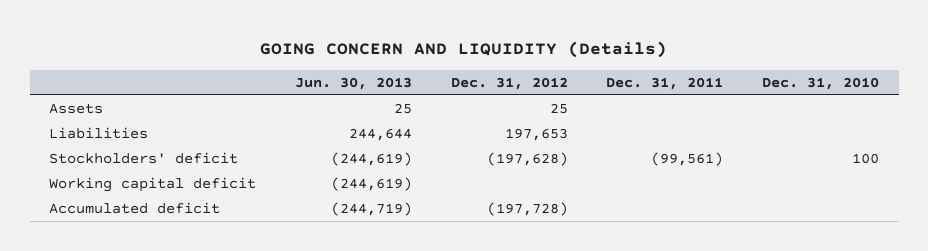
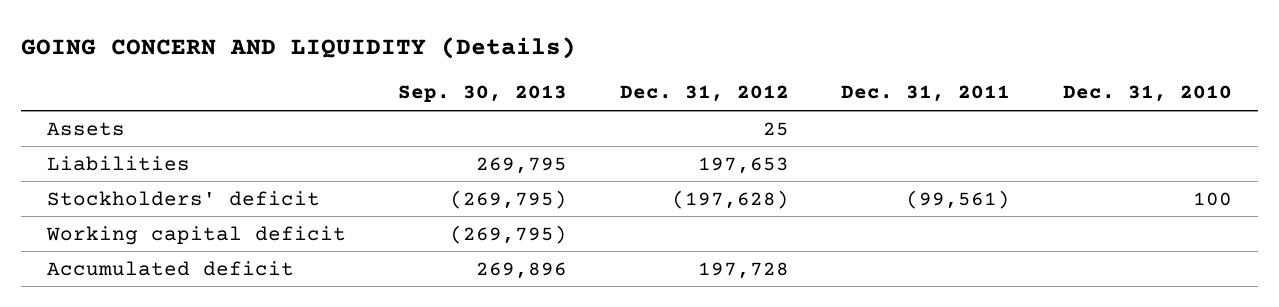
[294,76,412,90] Jun. 30, 2013 -> none
none -> [398,85,568,103] Sep. 30, 2013
[486,202,568,217] (197,728) -> [697,261,789,279] 197,728

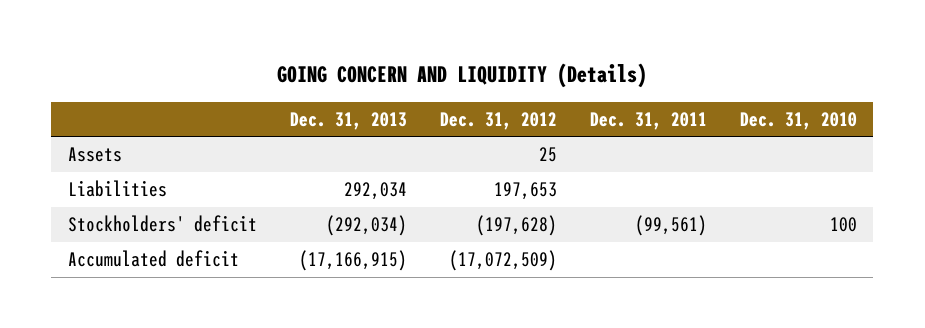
[398,85,568,103] Sep. 30, 2013 -> none
none -> [289,111,407,130] Dec. 31, 2013
[46,225,347,245] Working capital deficit -> none
[697,261,789,279] 197,728 -> [448,250,557,272] (17,072,509)

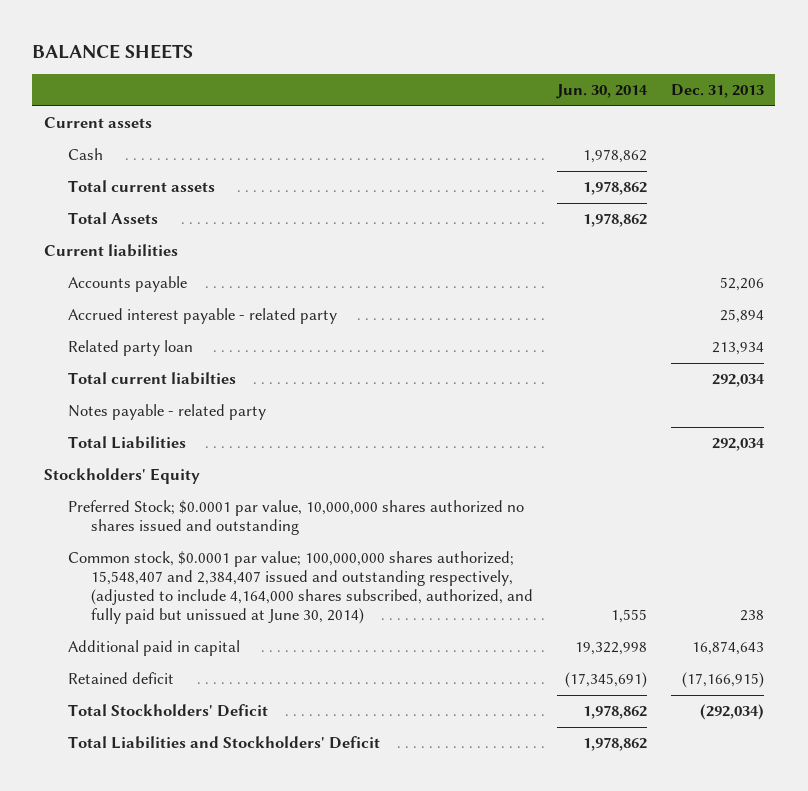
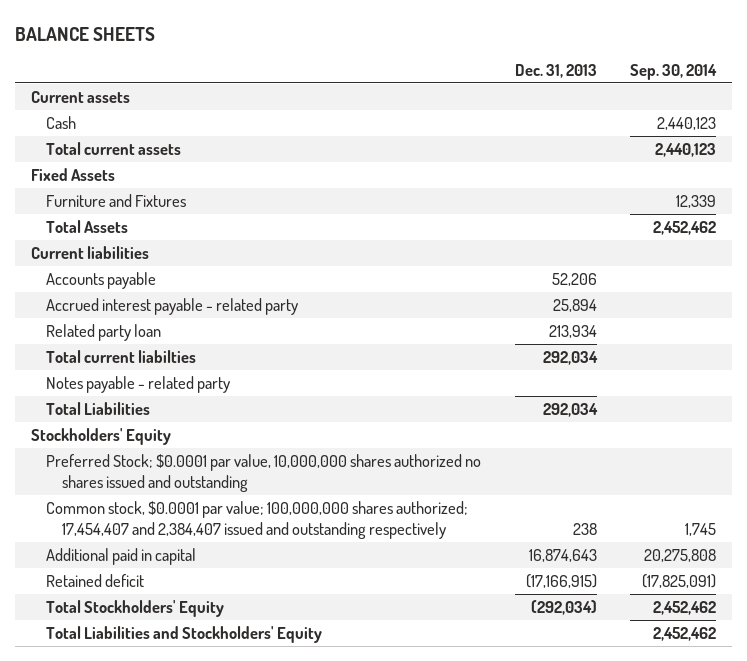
[555,84,648,100] Jun. 30, 2014 -> none
none -> [629,64,717,81] Sep. 30, 2014
none -> [31,167,116,181] Fixed Assets
none -> [46,193,187,207] Furniture and Fixtures
[67,551,534,625] Common stock, $0.0001 par value; 100,000,000 shares authorized; 15,548,407 and 2,384,407 issued and outstanding respectively, (adjusted to include 4,164,000 shares subscribed, authorized, and fully paid but unissued at June 30, 2014) -> [46,500,469,539] Common stock, $0.0001 par value; 100,000,000 shares authorized; 17,454,407 and 2,384,407 issued and outstanding respectively
[67,704,268,718] Total Stockholders' Deficit -> [46,599,225,617] Total Stockholders' Equity
[67,736,380,750] Total Liabilities and Stockholders' Deficit -> [46,625,323,643] Total Liabilities and Stockholders' Equity

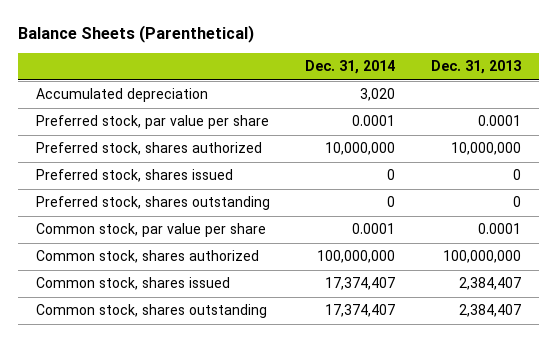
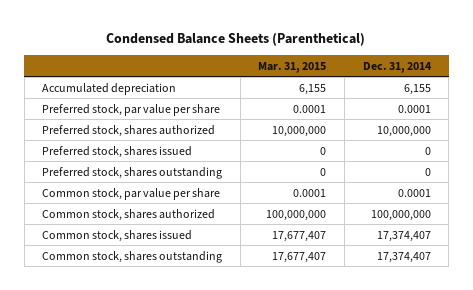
[17,25,254,44] Balance Sheets (Parenthetical) -> [106,31,366,46] Condensed Balance Sheets (Parenthetical)
[431,60,522,75] Dec. 31, 2013 -> none
none -> [258,61,327,73] Mar. 31, 2015
[360,88,396,102] 3,020 -> [403,83,431,95] 6,155

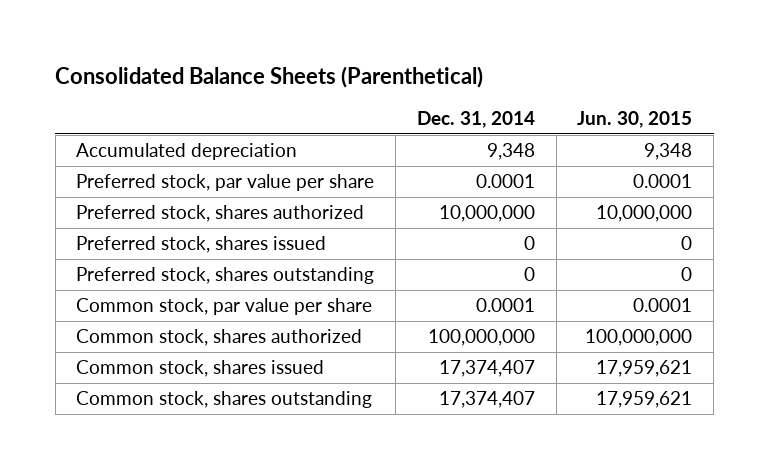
[106,31,366,46] Condensed Balance Sheets (Parenthetical) -> [55,66,484,89] Consolidated Balance Sheets (Parenthetical)
[258,61,327,73] Mar. 31, 2015 -> none
none -> [577,111,693,129] Jun. 30, 2015
[403,83,431,95] 6,155 -> [486,143,535,161] 9,348

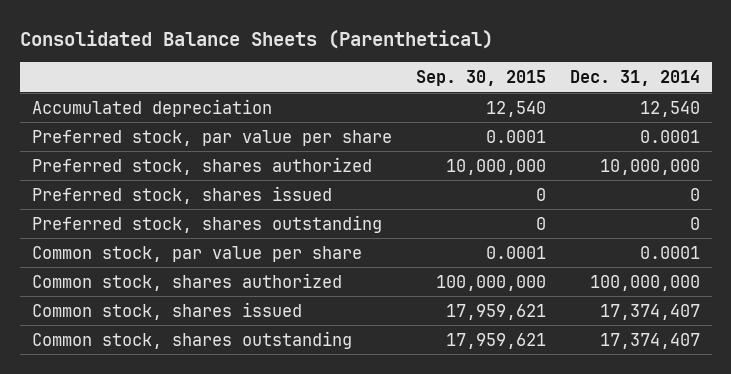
[577,111,693,129] Jun. 30, 2015 -> none
none -> [415,69,546,86] Sep. 30, 2015
[486,143,535,161] 9,348 -> [639,100,700,117] 12,540

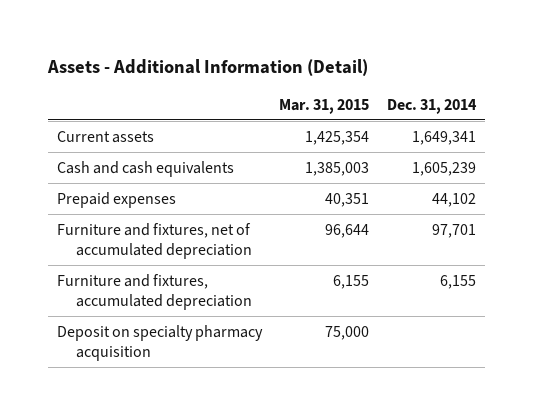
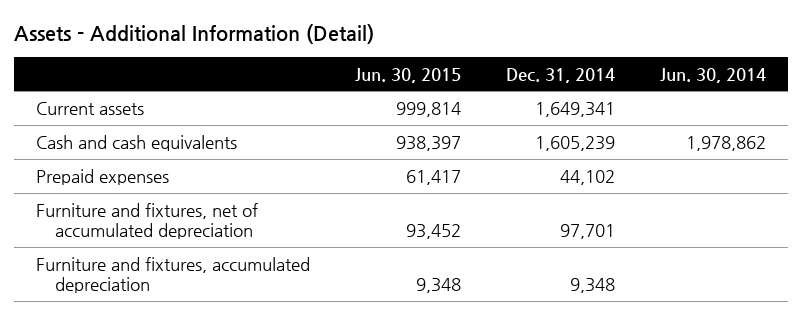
[279,98,370,114] Mar. 31, 2015 -> none
none -> [354,67,461,83] Jun. 30, 2015
none -> [659,67,766,83] Jun. 30, 2014
[56,324,263,361] Deposit on specialty pharmacy acquisition -> none
[440,274,477,289] 6,155 -> [569,277,615,293] 9,348

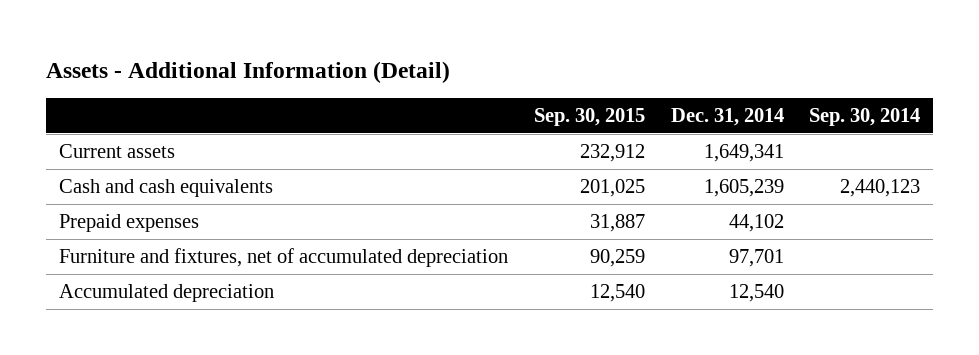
[354,67,461,83] Jun. 30, 2015 -> none
[659,67,766,83] Jun. 30, 2014 -> none
none -> [533,108,645,127] Sep. 30, 2015
none -> [809,108,921,127] Sep. 30, 2014
[36,256,311,293] Furniture and fixtures, accumulated depreciation -> [59,283,275,302] Accumulated depreciation
[569,277,615,293] 9,348 -> [728,283,784,302] 12,540

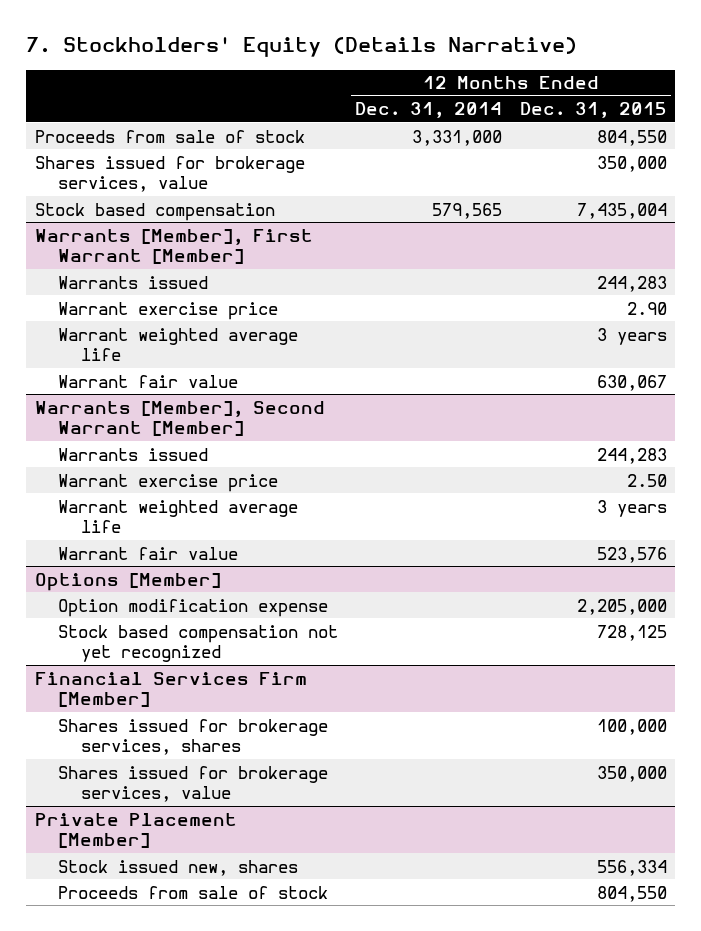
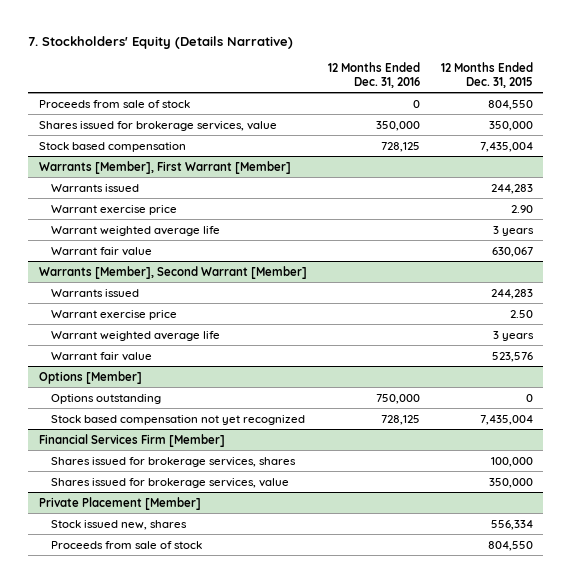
[355,102,503,119] Dec. 31, 2014 -> none
none -> [327,62,420,88] 12 Months Ended Dec. 31, 2016
[57,598,328,617] Option modification expense -> none
none -> [51,393,162,404] Options outstanding
[596,624,667,641] 728,125 -> [479,414,533,425] 7,435,004

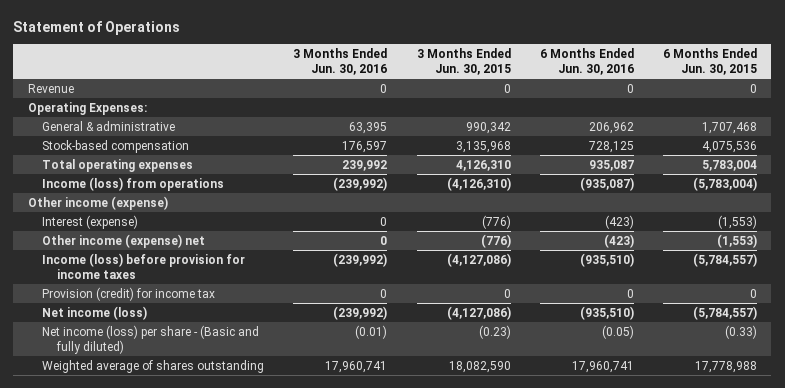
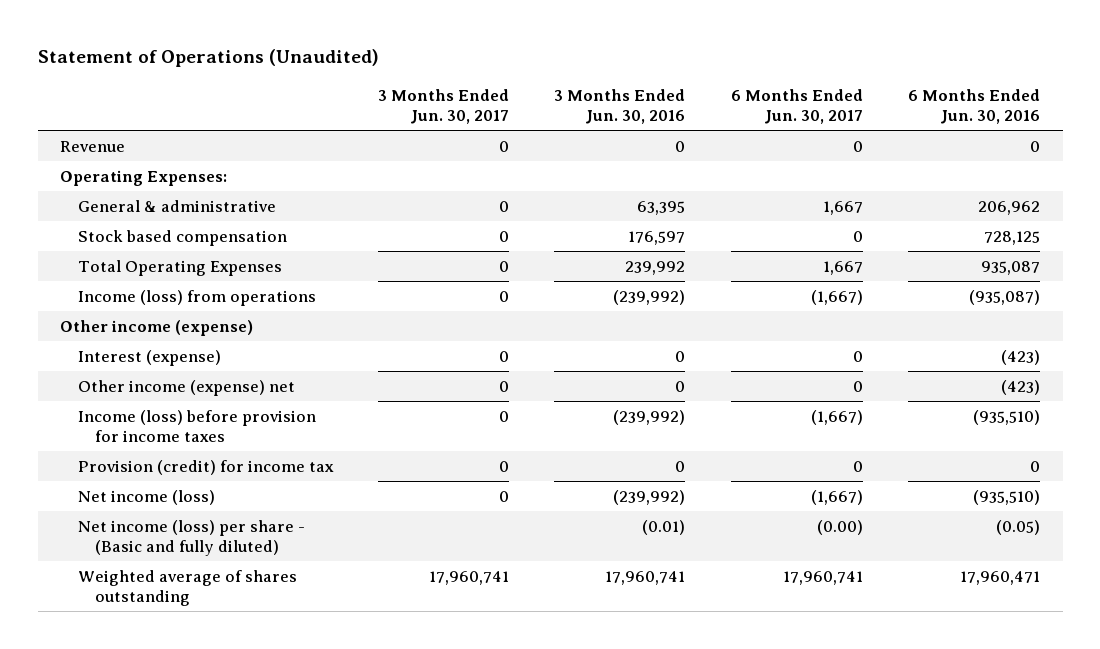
[13,21,181,36] Statement of Operations -> [37,49,379,68] Statement of Operations (Unaudited)
[416,48,511,75] 3 Months Ended Jun. 30, 2015 -> none
[662,48,757,75] 6 Months Ended Jun. 30, 2015 -> none
none -> [377,88,509,124] 3 Months Ended Jun. 30, 2017
none -> [730,88,863,124] 6 Months Ended Jun. 30, 2017
[42,139,190,153] Stock-based compensation -> [77,229,287,246] Stock based compensation
[42,158,194,172] Total operating expenses -> [77,259,282,276] Total Operating Expenses
[571,360,634,373] 17,960,741 -> [959,570,1040,585] 17,960,471

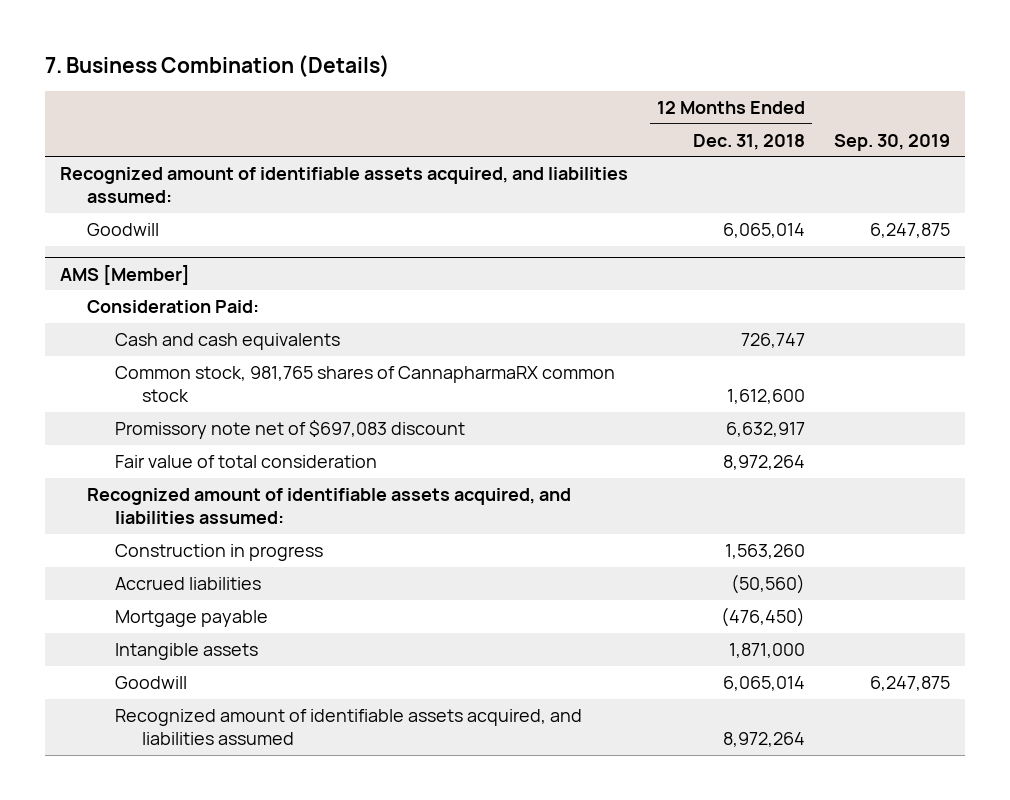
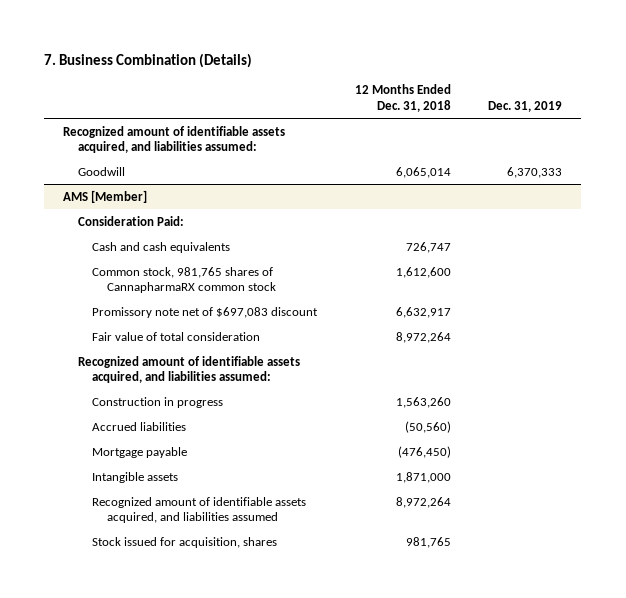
[834,133,951,151] Sep. 30, 2019 -> none
none -> [488,101,563,113] Dec. 31, 2019
[114,675,187,689] Goodwill -> none
none -> [92,536,278,548] Stock issued for acquisition, shares

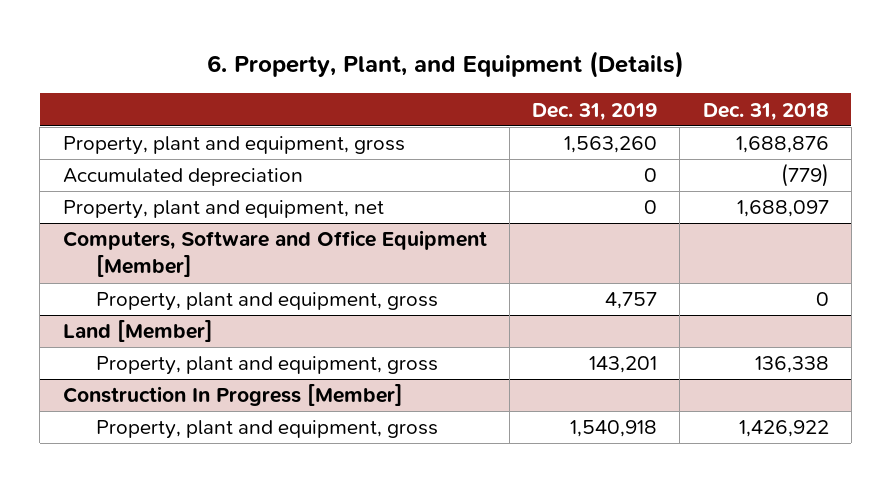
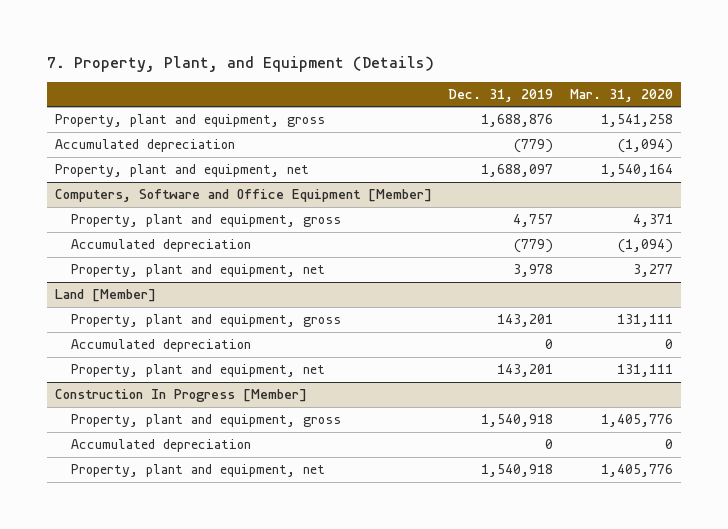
[206,51,684,79] 6. Property, Plant, and Equipment (Details) -> [46,56,434,73] 7. Property, Plant, and Equipment (Details)
[702,102,829,121] Dec. 31, 2018 -> none
none -> [569,88,673,102] Mar. 31, 2020
[564,136,658,154] 1,563,260 -> [481,114,554,128] 1,688,876
[644,168,658,183] 0 -> [514,139,554,154] (779)
[644,200,658,215] 0 -> [481,164,554,178] 1,688,097
none -> [70,239,251,253] Accumulated depreciation
none -> [70,264,325,278] Property, plant and equipment, net
none -> [70,339,251,353] Accumulated depreciation
none -> [70,364,325,378] Property, plant and equipment, net
none -> [70,439,251,453] Accumulated depreciation
none -> [70,464,325,478] Property, plant and equipment, net

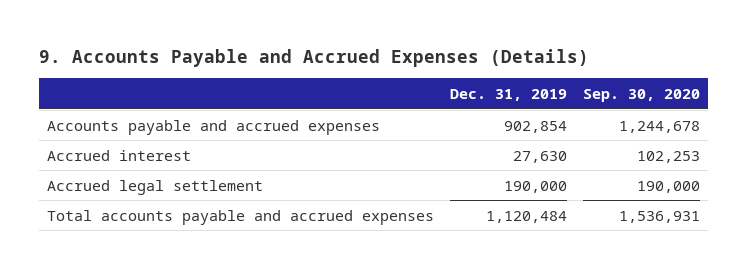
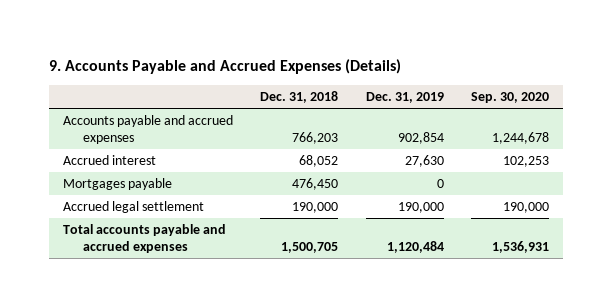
none -> [260,91,339,104] Dec. 31, 2018
none -> [63,177,173,190] Mortgages payable

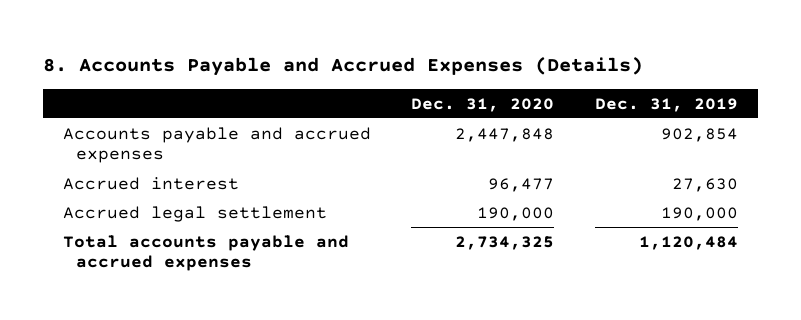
[49,59,402,75] 9. Accounts Payable and Accrued Expenses (Details) -> [43,57,644,77] 8. Accounts Payable and Accrued Expenses (Details)
[260,91,339,104] Dec. 31, 2018 -> none
[471,92,550,104] Sep. 30, 2020 -> none
none -> [411,97,555,112] Dec. 31, 2020
[63,177,173,190] Mortgages payable -> none

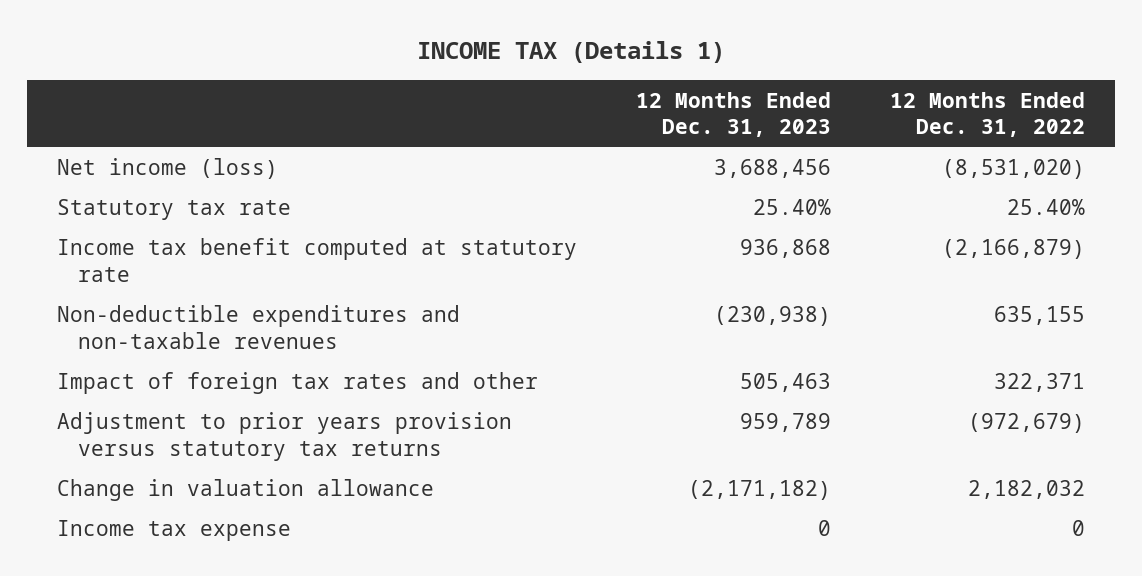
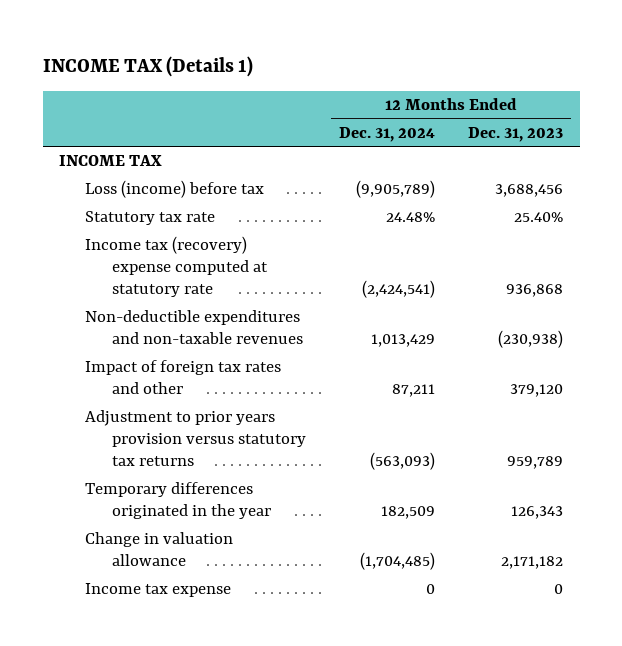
[890,91,1086,138] 12 Months Ended Dec. 31, 2022 -> none
none -> [338,126,435,142] Dec. 31, 2024
none -> [59,155,163,167] INCOME TAX
[56,158,278,180] Net income (loss) -> [85,180,265,199] Loss (income) before tax
[56,238,577,283] Income tax benefit computed at statutory rate -> [85,236,268,298] Income tax (recovery) expense computed at statutory rate
[739,373,831,393] 505,463 -> [510,384,564,398] 379,120
none -> [85,482,271,520] Temporary differences originated in the year
[687,480,831,501] (2,171,182) -> [501,556,564,570] 2,171,182

